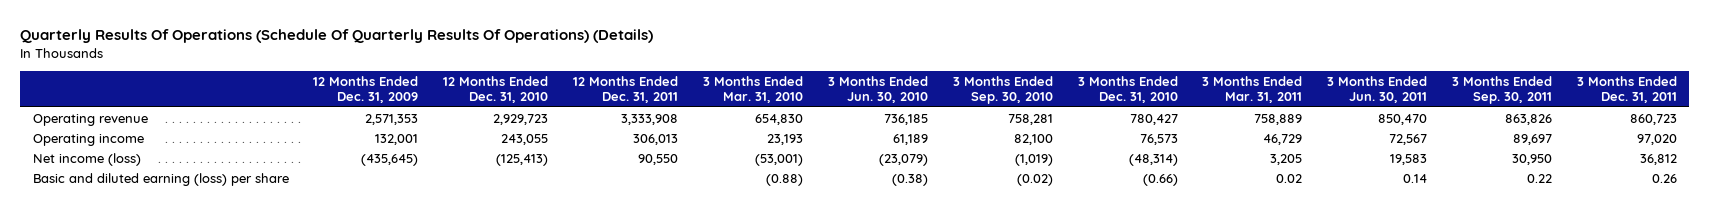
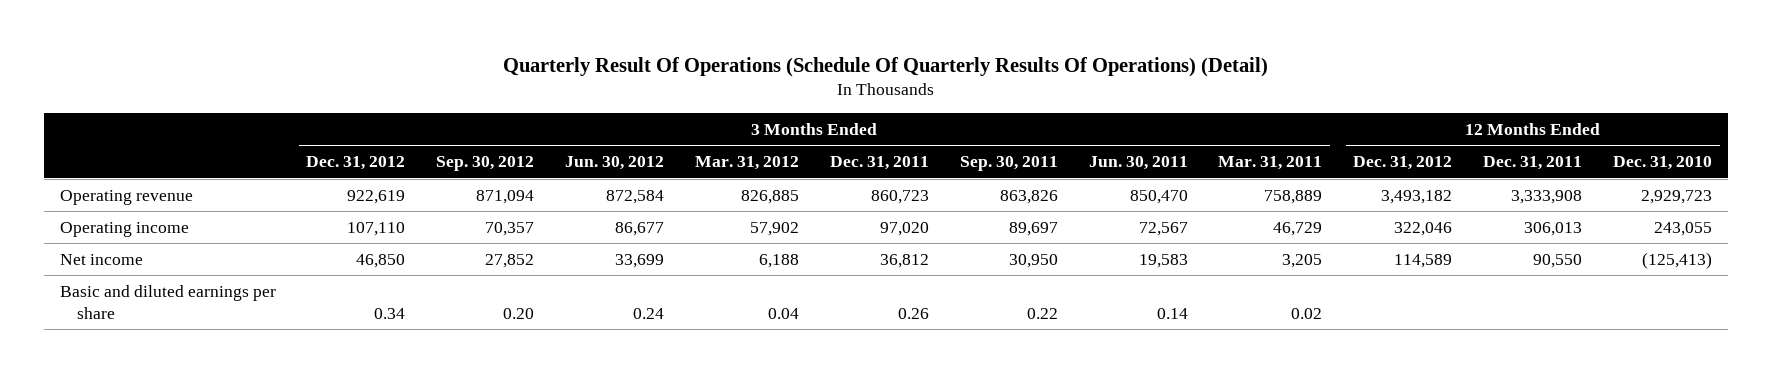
[20,29,654,44] Quarterly Results Of Operations (Schedule Of Quarterly Results Of Operations) (Details) -> [502,56,1268,77] Quarterly Result Of Operations (Schedule Of Quarterly Results Of Operations) (Detail)
[313,75,419,104] 12 Months Ended Dec. 31, 2009 -> none
[703,75,804,104] 3 Months Ended Mar. 31, 2010 -> none
[827,75,928,104] 3 Months Ended Jun. 30, 2010 -> none
[952,75,1053,105] 3 Months Ended Sep. 30, 2010 -> none
[1077,75,1178,104] 3 Months Ended Dec. 31, 2010 -> none
none -> [306,156,406,171] Dec. 31, 2012
none -> [436,156,535,172] Sep. 30, 2012
none -> [565,156,665,171] Jun. 30, 2012
none -> [695,156,800,171] Mar. 31, 2012
none -> [1353,156,1453,171] Dec. 31, 2012
[32,152,141,166] Net income (loss) -> [59,253,143,265] Net income
[32,172,289,186] Basic and diluted earning (loss) per share -> [59,284,276,319] Basic and diluted earnings per share

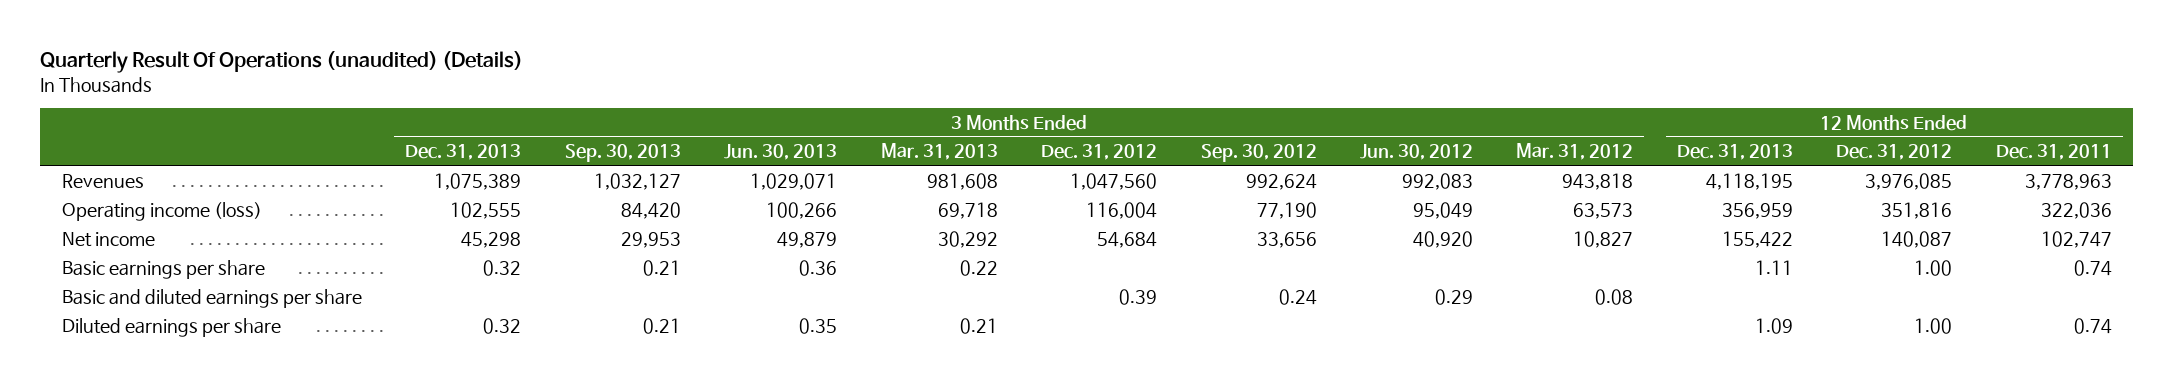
[502,56,1268,77] Quarterly Result Of Operations (Schedule Of Quarterly Results Of Operations) (Detail) -> [40,51,524,74] Quarterly Result Of Operations (unaudited) (Details)
[829,156,929,171] Dec. 31, 2011 -> none
[959,156,1058,172] Sep. 30, 2011 -> none
[1088,156,1188,171] Jun. 30, 2011 -> none
[1218,156,1323,171] Mar. 31, 2011 -> none
[1613,156,1713,171] Dec. 31, 2010 -> none
none -> [405,144,522,161] Dec. 31, 2013
none -> [564,144,681,163] Sep. 30, 2013
none -> [724,144,838,161] Jun. 30, 2013
none -> [880,143,998,161] Mar. 31, 2013
none -> [1676,144,1793,161] Dec. 31, 2013
[59,189,193,205] Operating revenue -> none
none -> [61,173,144,188] Revenues
[59,221,189,237] Operating income -> [61,201,262,221] Operating income (loss)
[347,221,406,236] 107,110 -> [1086,201,1158,219] 116,004
[485,221,535,236] 70,357 -> [1256,201,1317,219] 77,190
[615,221,665,236] 86,677 -> [1413,201,1474,219] 95,049
[750,221,800,236] 57,902 -> [1573,202,1634,219] 63,573
[1394,221,1453,236] 322,046 -> [1881,201,1953,219] 351,816
[1524,221,1583,236] 306,013 -> [2040,201,2112,219] 322,036
[356,253,406,268] 46,850 -> [1097,231,1158,248] 54,684
[485,253,535,268] 27,852 -> [1256,231,1317,248] 33,656
[615,253,665,268] 33,699 -> [1413,230,1474,248] 40,920
[759,253,800,268] 6,188 -> [1573,230,1634,248] 10,827
[1394,253,1453,268] 114,589 -> [1881,230,1953,248] 140,087
[1533,253,1583,268] 90,550 -> [2040,230,2112,248] 102,747
none -> [61,259,265,279] Basic earnings per share
[374,307,406,319] 0.34 -> [1119,288,1158,305] 0.39
[503,307,535,319] 0.20 -> [1278,288,1317,305] 0.24
[633,307,665,319] 0.24 -> [1435,288,1474,305] 0.29
[768,307,800,319] 0.04 -> [1595,288,1634,305] 0.08
none -> [61,317,281,337] Diluted earnings per share

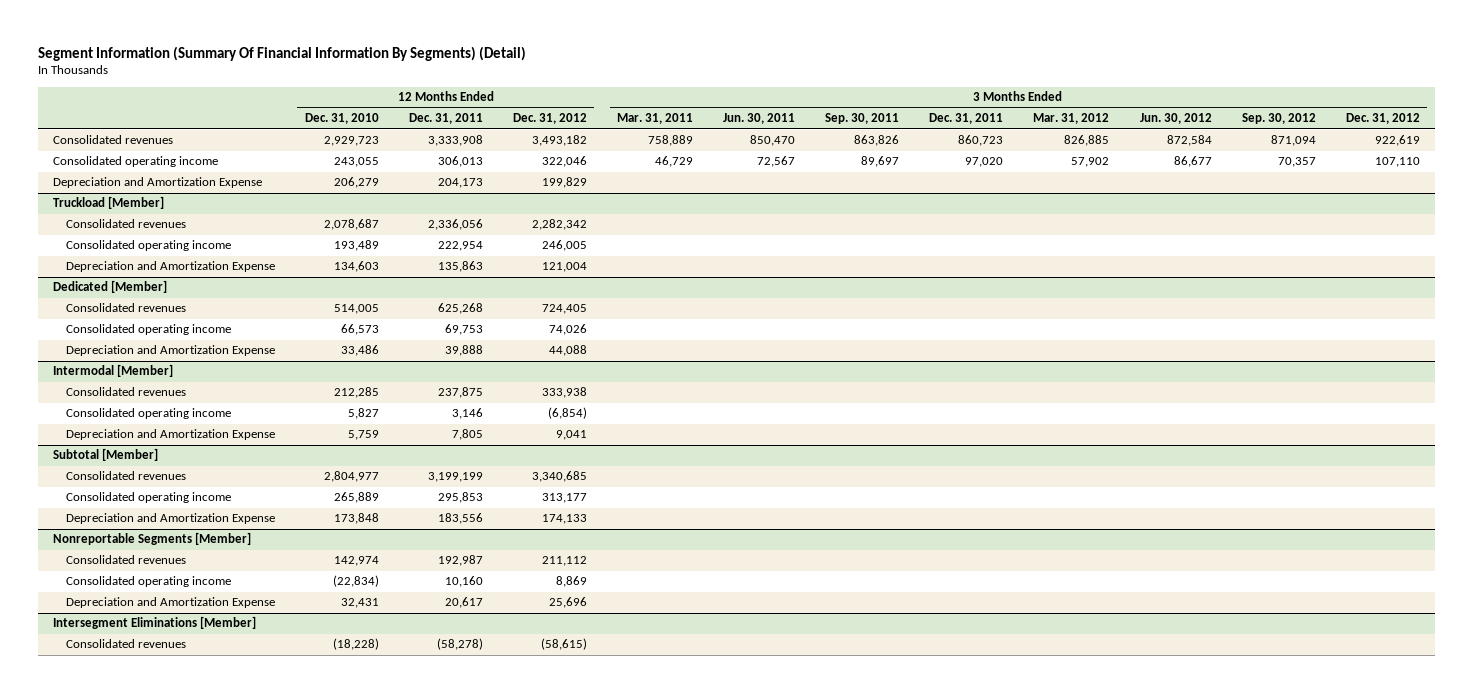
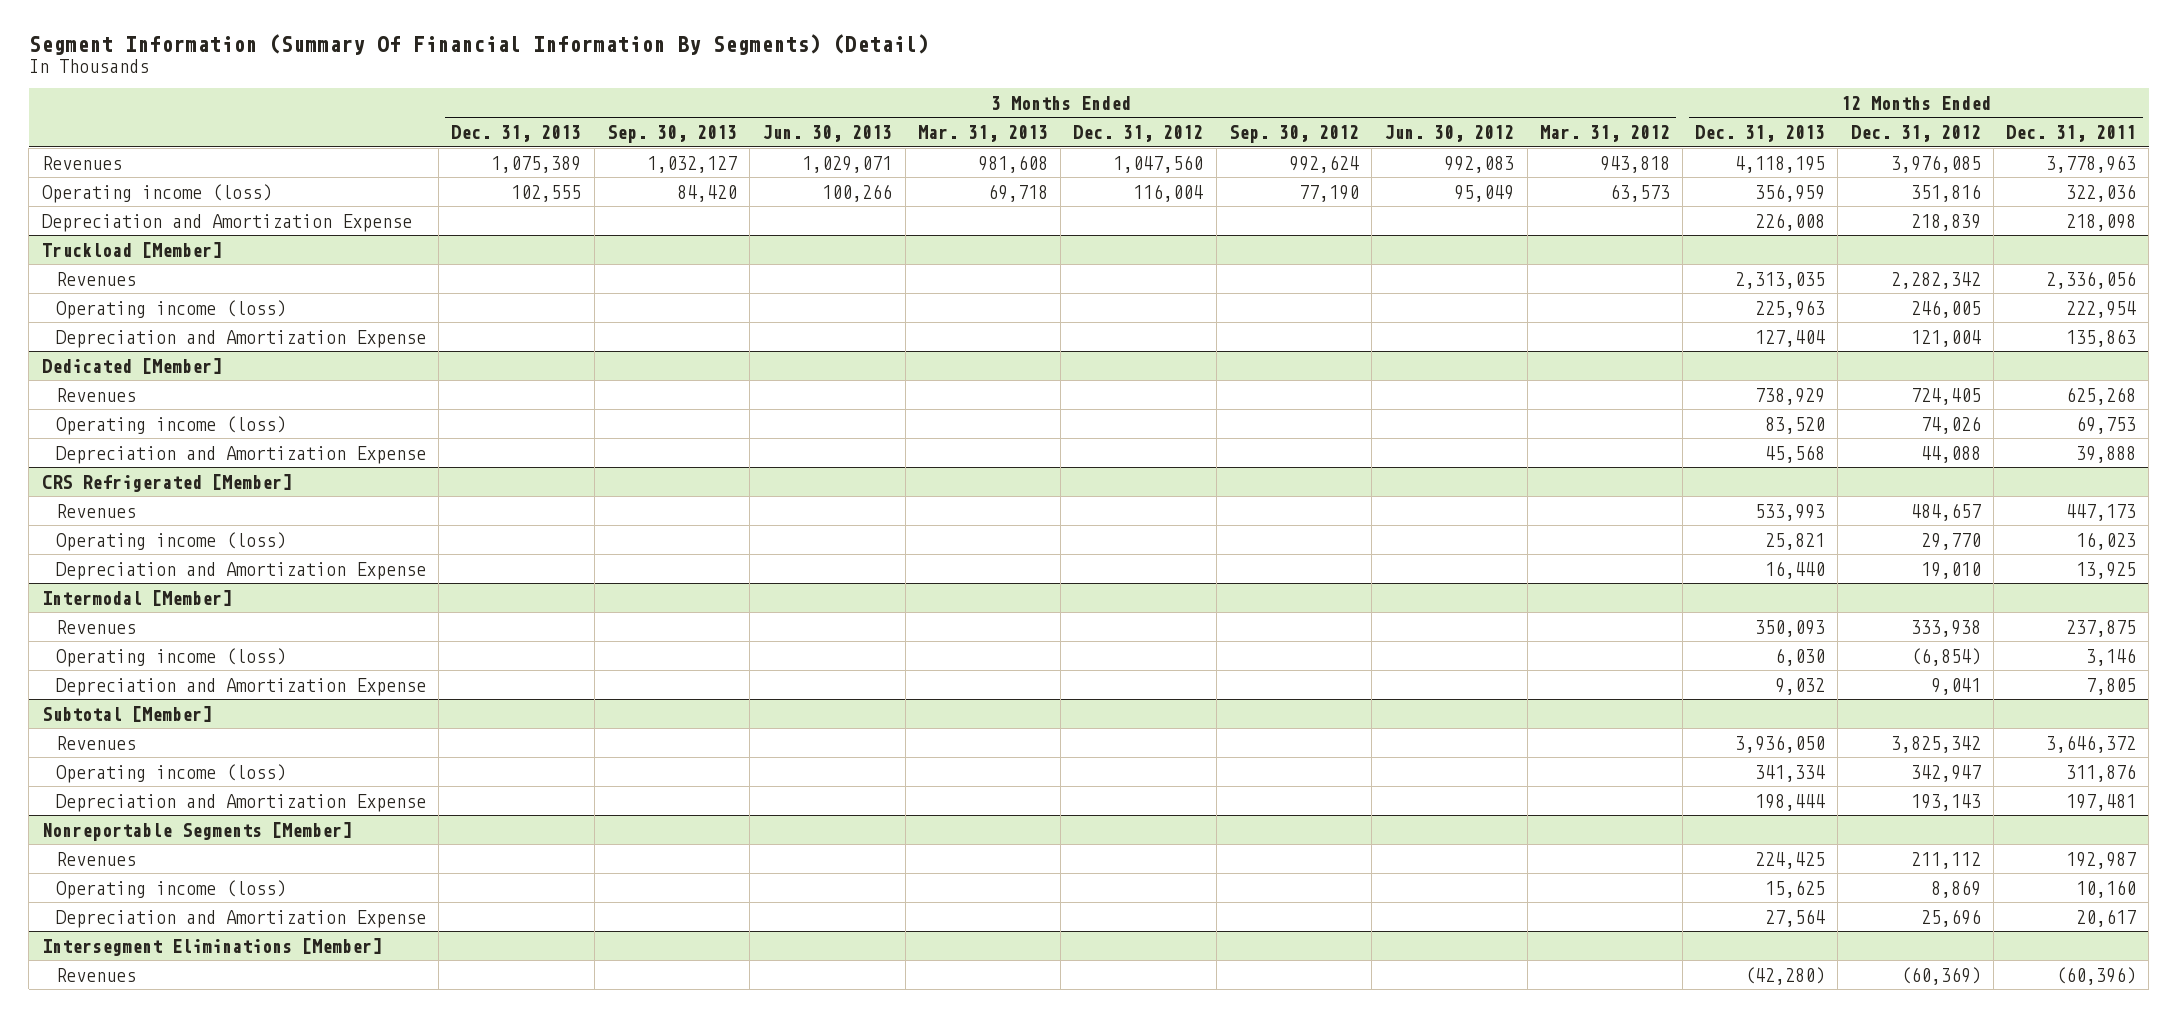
[304,113,379,125] Dec. 31, 2010 -> none
[617,113,694,125] Mar. 31, 2011 -> none
[723,113,796,125] Jun. 30, 2011 -> none
[825,113,900,125] Sep. 30, 2011 -> none
[929,113,1004,125] Dec. 31, 2011 -> none
none -> [451,125,582,143] Dec. 31, 2013
none -> [606,125,737,144] Sep. 30, 2013
none -> [762,125,893,143] Jun. 30, 2013
none -> [917,125,1048,143] Mar. 31, 2013
none -> [1695,125,1826,143] Dec. 31, 2013
[53,135,174,145] Consolidated revenues -> [41,155,122,170] Revenues
[427,135,483,147] 3,333,908 -> [2046,154,2137,173] 3,778,963
[531,135,587,147] 3,493,182 -> [1890,154,1981,173] 3,976,085
[1064,135,1110,147] 826,885 -> [1599,155,1670,173] 943,818
[1166,135,1212,147] 872,584 -> [1444,155,1515,173] 992,083
[1270,135,1316,147] 871,094 -> [1288,154,1359,173] 992,624
[1374,135,1420,147] 922,619 -> [1113,154,1204,173] 1,047,560
[53,156,219,168] Consolidated operating income -> [41,183,272,203] Operating income (loss)
[437,156,483,168] 306,013 -> [2066,183,2137,202] 322,036
[541,156,587,168] 322,046 -> [1910,183,1981,202] 351,816
[1071,157,1110,168] 57,902 -> [1609,183,1670,202] 63,573
[1173,156,1212,168] 86,677 -> [1454,184,1515,202] 95,049
[1277,157,1316,168] 70,357 -> [1298,184,1359,202] 77,190
[1374,157,1420,168] 107,110 -> [1133,183,1204,202] 116,004
[437,178,483,189] 204,173 -> [2066,213,2137,231] 218,098
[541,177,587,189] 199,829 -> [1910,213,1981,231] 218,839
[65,219,186,229] Consolidated revenues -> [55,271,136,286] Revenues
[65,240,231,252] Consolidated operating income -> [55,299,286,319] Operating income (loss)
[65,303,186,313] Consolidated revenues -> [55,387,136,402] Revenues
[65,324,231,336] Consolidated operating income -> [55,415,286,435] Operating income (loss)
none -> [41,473,292,492] CRS Refrigerated [Member]
none -> [55,503,136,518] Revenues
none -> [55,531,286,551] Operating income (loss)
none -> [55,561,426,580] Depreciation and Amortization Expense
[65,387,186,397] Consolidated revenues -> [55,619,136,634] Revenues
[65,408,231,420] Consolidated operating income -> [55,647,286,667] Operating income (loss)
[65,471,186,481] Consolidated revenues -> [55,735,136,750] Revenues
[427,472,483,483] 3,199,199 -> [2046,734,2137,753] 3,646,372
[531,471,587,483] 3,340,685 -> [1890,735,1981,753] 3,825,342
[65,492,231,504] Consolidated operating income -> [55,763,286,783] Operating income (loss)
[437,492,483,504] 295,853 -> [2066,763,2137,782] 311,876
[541,493,587,504] 313,177 -> [1910,764,1981,782] 342,947
[437,513,483,525] 183,556 -> [2066,793,2137,811] 197,481
[541,514,587,525] 174,133 -> [1910,793,1981,811] 193,143
[65,555,186,565] Consolidated revenues -> [55,851,136,866] Revenues
[65,576,231,588] Consolidated operating income -> [55,879,286,899] Operating income (loss)
[65,639,186,649] Consolidated revenues -> [55,967,136,982] Revenues
[436,638,483,651] (58,278) -> [2056,966,2137,985] (60,396)
[540,638,587,651] (58,615) -> [1900,966,1981,985] (60,369)

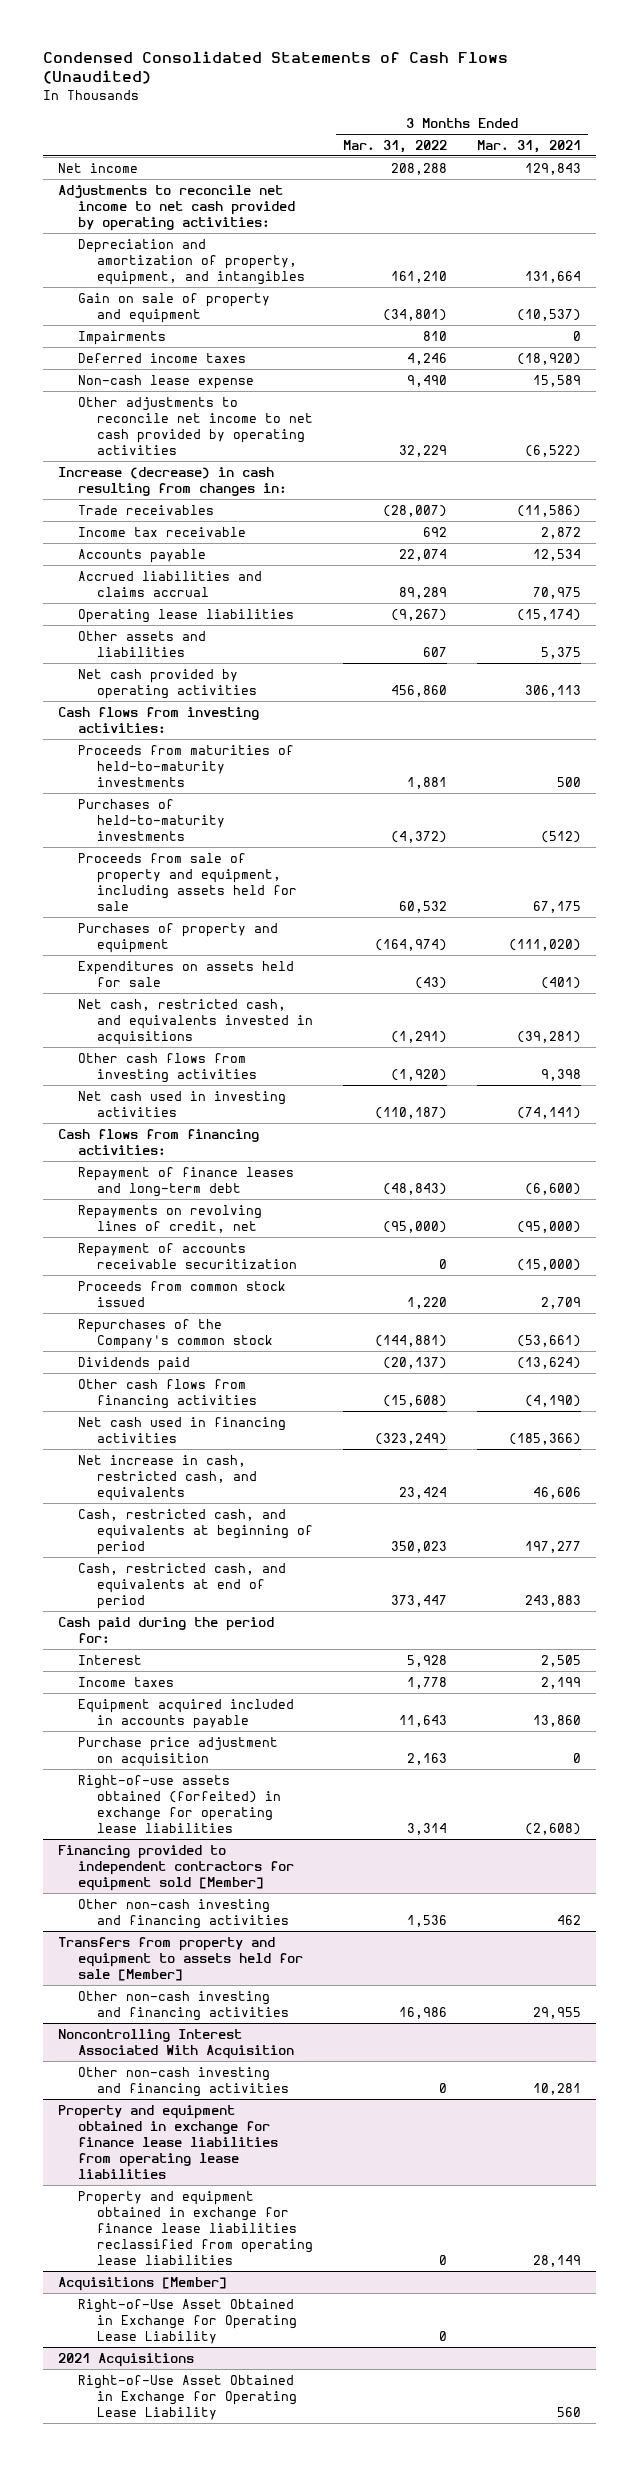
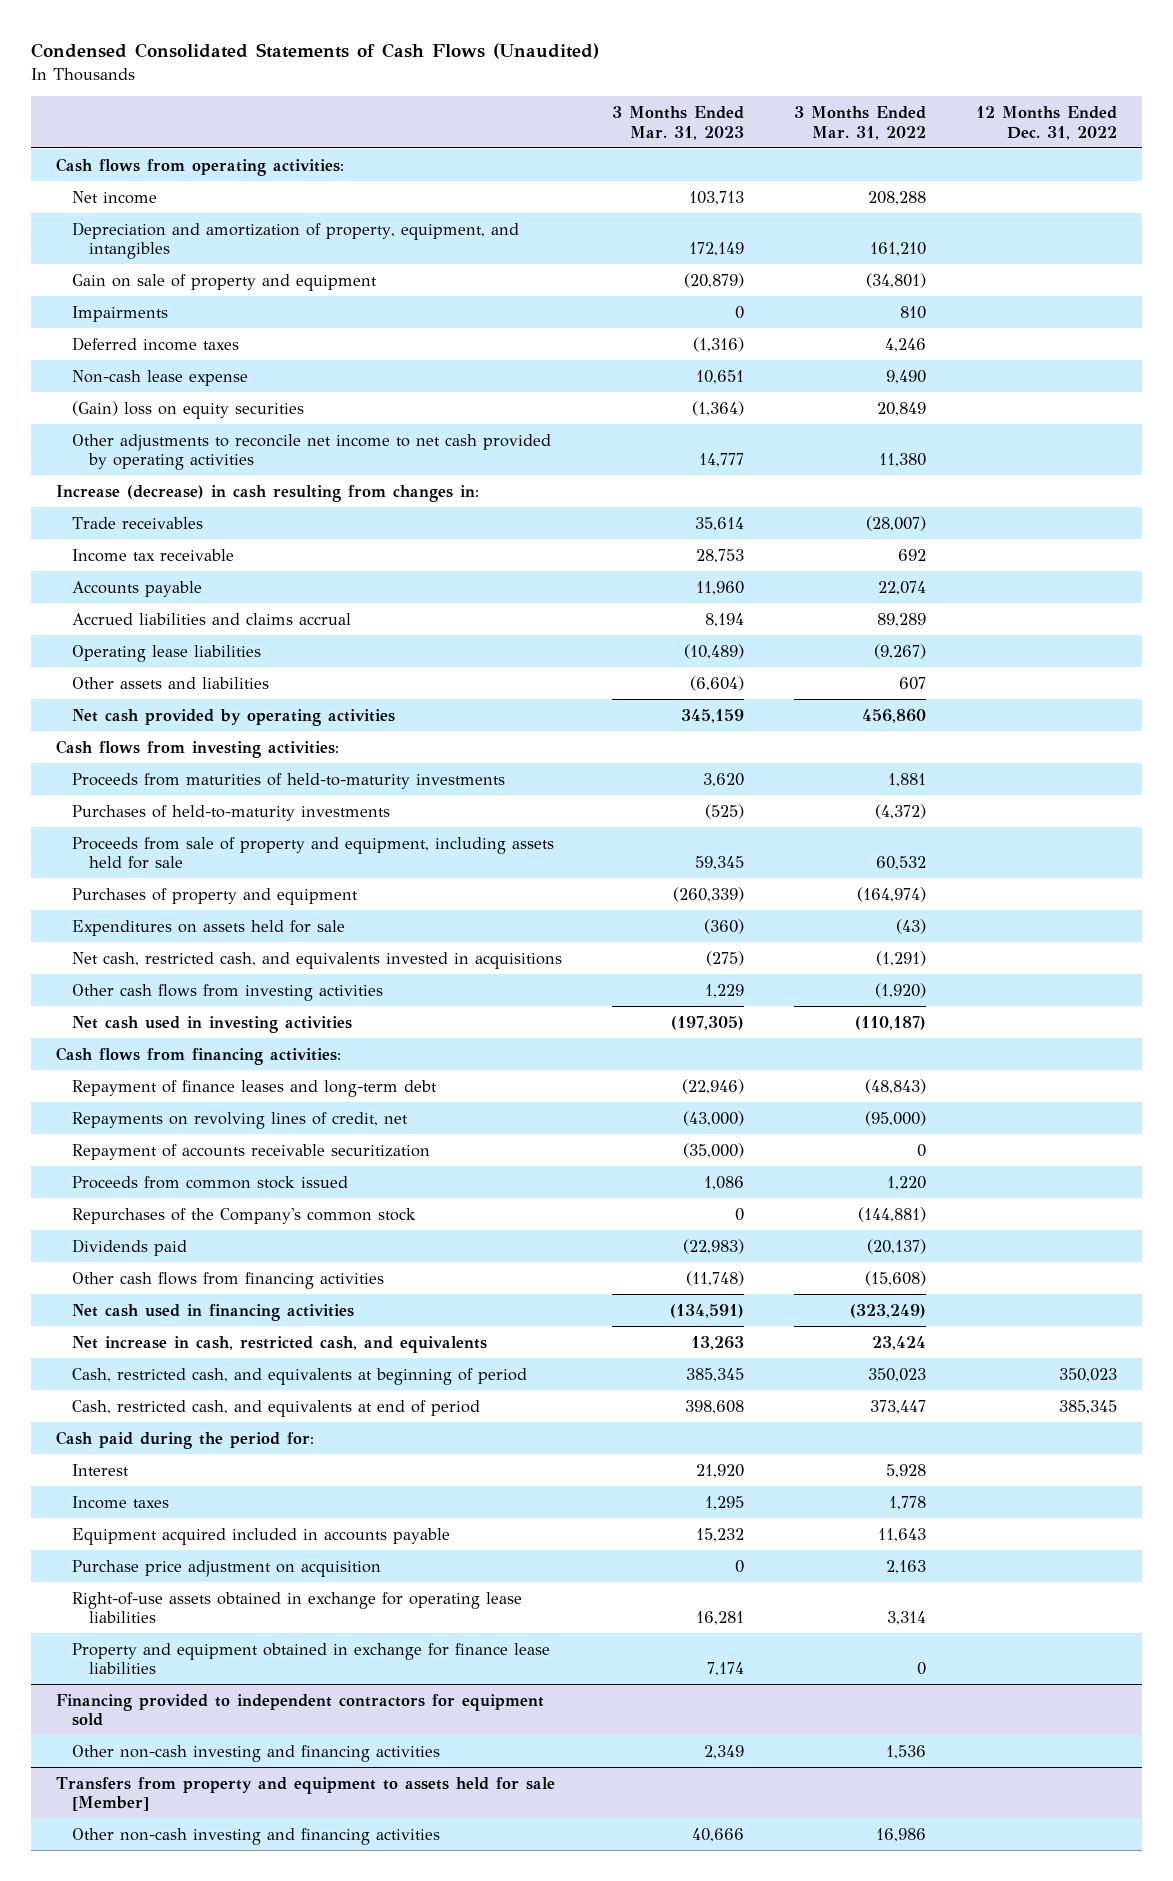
[476,139,581,153] Mar. 31, 2021 -> none
none -> [612,105,745,140] 3 Months Ended Mar. 31, 2023
none -> [975,105,1117,140] 12 Months Ended Dec. 31, 2022
none -> [56,157,345,176] Cash flows from operating activities:
[57,184,295,232] Adjustments to reconcile net income to net cash provided by operating activities: -> none
none -> [72,400,305,419] (Gain) loss on equity securities
[399,445,448,458] 32,229 -> [878,453,926,468] 11,380
[77,1774,282,1834] Right-of-use assets obtained (forfeited) in exchange for operating lease liabilities -> [72,1591,523,1624] Right-of-use assets obtained in exchange for operating lease liabilities
none -> [72,1642,551,1675] Property and equipment obtained in exchange for finance lease liabilities
[57,1844,294,1892] Financing provided to independent contractors for equipment sold [Member] -> [56,1693,545,1727] Financing provided to independent contractors for equipment sold
[57,2028,294,2059] Noncontrolling Interest Associated With Acquisition -> none
[77,2066,290,2097] Other non-cash investing and financing activities -> none
[57,2104,278,2180] Property and equipment obtained in exchange for finance lease liabilities from operating lease liabilities -> none
[77,2190,314,2266] Property and equipment obtained in exchange for finance lease liabilities reclassified from operating lease liabilities -> none
[57,2276,227,2291] Acquisitions [Member] -> none
[77,2298,298,2345] Right-of-Use Asset Obtained in Exchange for Operating Lease Liability -> none
[57,2352,194,2367] 2021 Acquisitions -> none
[77,2374,298,2421] Right-of-Use Asset Obtained in Exchange for Operating Lease Liability -> none

